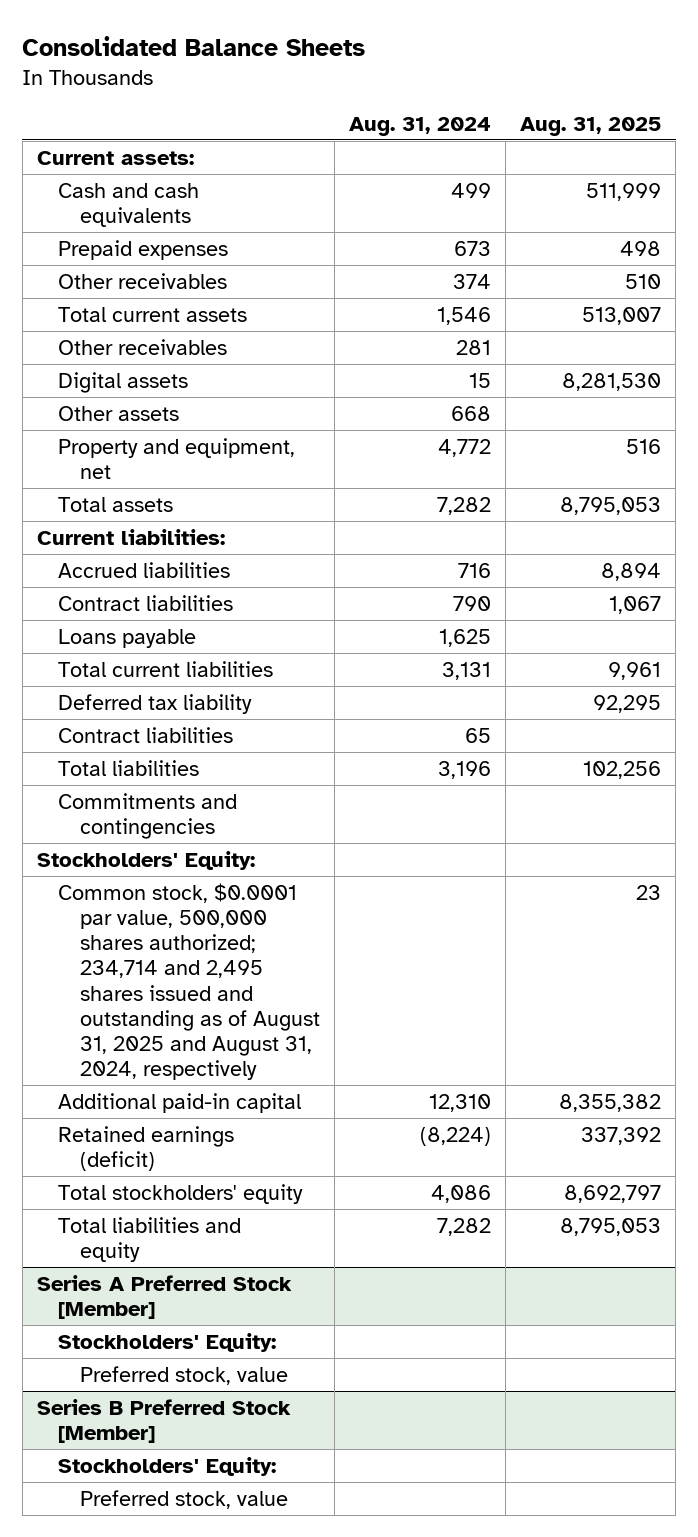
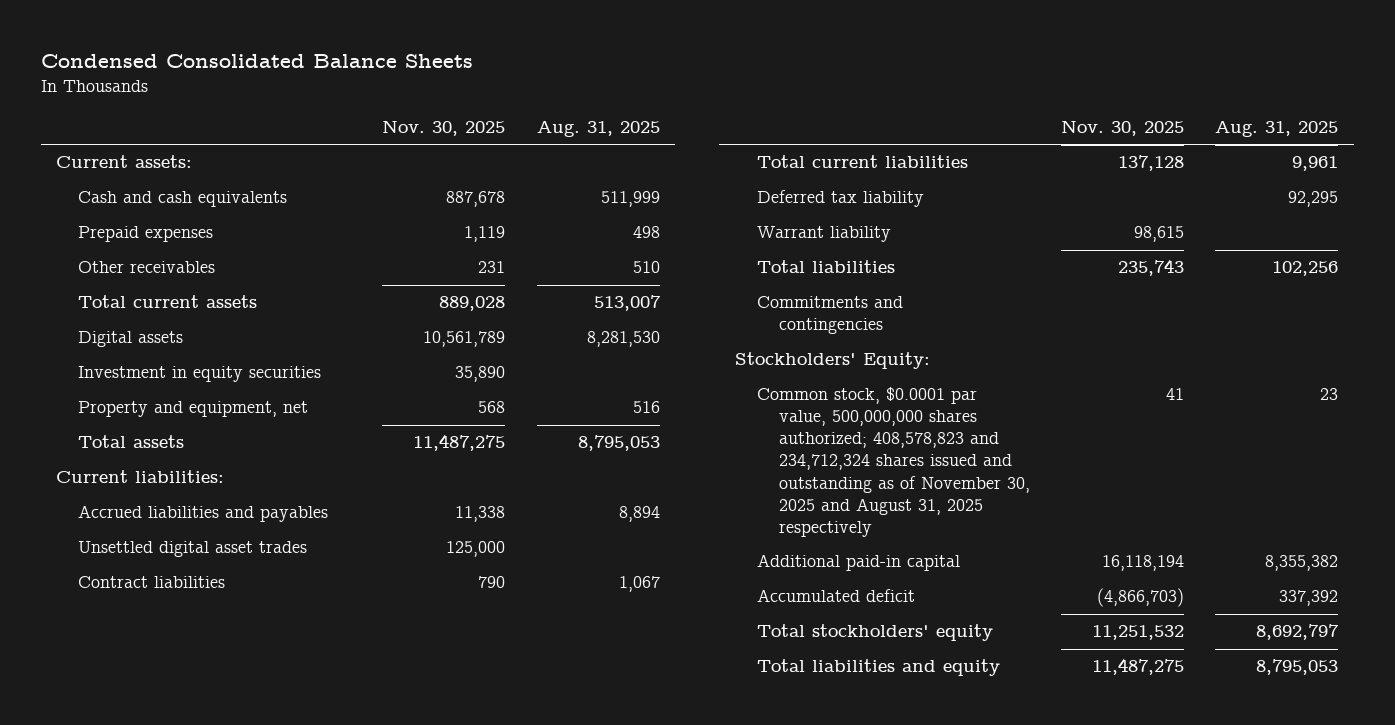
[22,36,366,57] Consolidated Balance Sheets -> [40,53,473,68] Condensed Consolidated Balance Sheets
[349,116,492,136] Aug. 31, 2024 -> none
none -> [382,119,506,136] Nov. 30, 2025
[58,338,228,355] Other receivables -> none
[58,405,180,421] Other assets -> none
none -> [78,366,322,383] Investment in equity securities
[58,561,231,578] Accrued liabilities -> [78,505,329,523] Accrued liabilities and payables
none -> [78,541,308,558] Unsettled digital asset trades
[58,628,197,648] Loans payable -> none
[58,726,234,743] Contract liabilities -> none
none -> [756,226,891,243] Warrant liability
[58,882,321,1081] Common stock, $0.0001 par value, 500,000 shares authorized; 234,714 and 2,495 shares issued and outstanding as of August 31, 2025 and August 31, 2024, respectively -> [756,387,1030,537] Common stock, $0.0001 par value, 500,000,000 shares authorized; 408,578,823 and 234,712,324 shares issued and outstanding as of November 30, 2025 and August 31, 2025 respectively
[58,1125,235,1171] Retained earnings (deficit) -> [756,589,915,603] Accumulated deficit
[36,1274,292,1319] Series A Preferred Stock [Member] -> none
[58,1332,277,1352] Stockholders' Equity: -> none
[80,1365,289,1385] Preferred stock, value -> none
[36,1398,291,1443] Series B Preferred Stock [Member] -> none
[58,1456,277,1476] Stockholders' Equity: -> none
[80,1489,289,1509] Preferred stock, value -> none

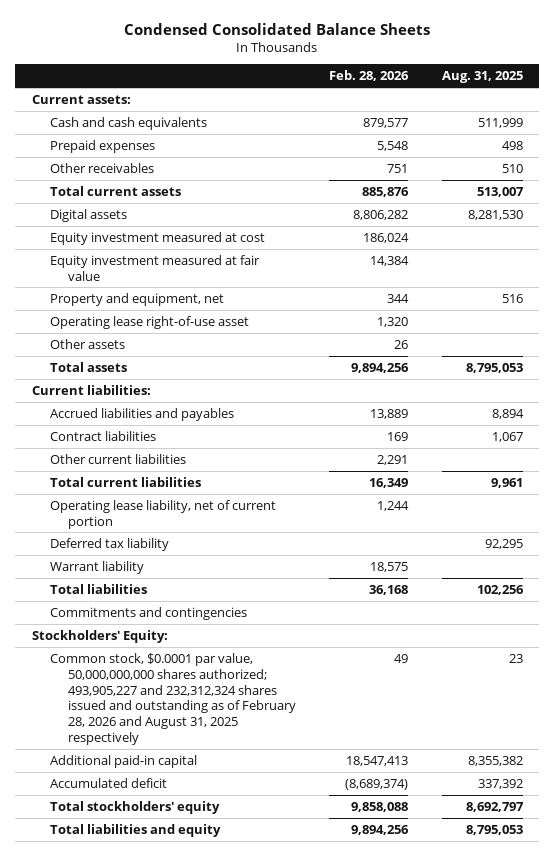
[382,119,506,136] Nov. 30, 2025 -> none
none -> [329,70,410,82] Feb. 28, 2026
[78,366,322,383] Investment in equity securities -> none
none -> [50,231,266,245] Equity investment measured at cost
none -> [50,254,261,281] Equity investment measured at fair value
none -> [50,315,250,329] Operating lease right-of-use asset
none -> [50,338,126,349] Other assets
[78,541,308,558] Unsettled digital asset trades -> none
none -> [50,453,187,464] Other current liabilities
none -> [50,499,277,529] Operating lease liability, net of current portion
[756,387,1030,537] Common stock, $0.0001 par value, 500,000,000 shares authorized; 408,578,823 and 234,712,324 shares issued and outstanding as of November 30, 2025 and August 31, 2025 respectively -> [50,652,297,746] Common stock, $0.0001 par value, 50,000,000,000 shares authorized; 493,905,227 and 232,312,324 shares issued and outstanding as of February 28, 2026 and August 31, 2025 respectively

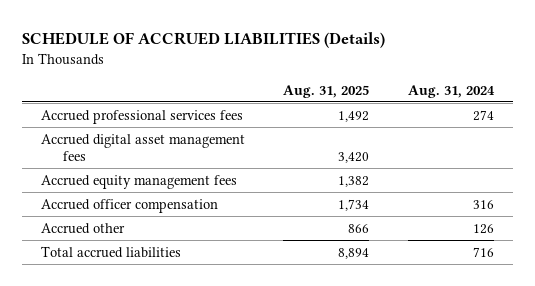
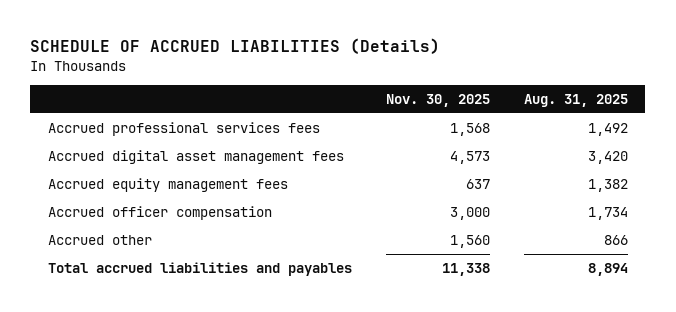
[407,84,495,98] Aug. 31, 2024 -> none
none -> [385,93,490,107] Nov. 30, 2025
[40,245,181,258] Total accrued liabilities -> [47,261,352,276] Total accrued liabilities and payables

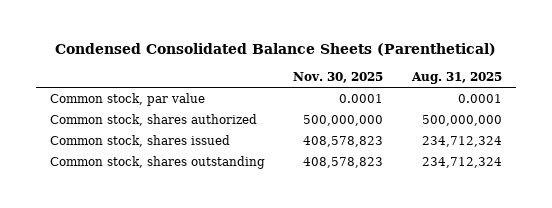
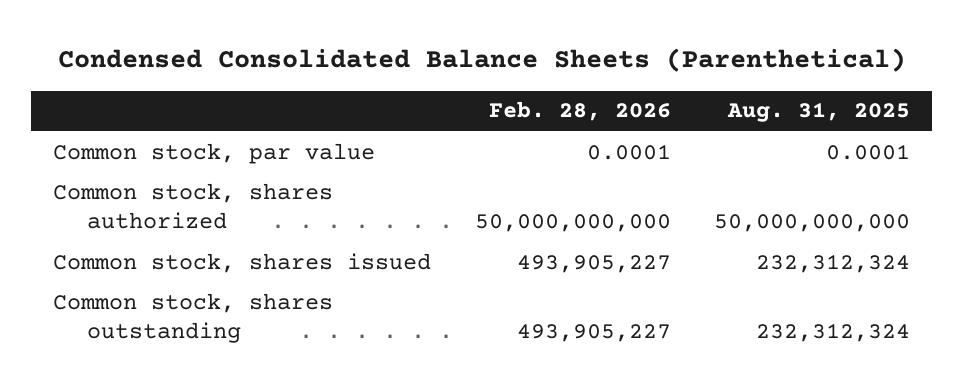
[293,71,384,83] Nov. 30, 2025 -> none
none -> [488,101,671,122] Feb. 28, 2026
[421,114,502,126] 500,000,000 -> [714,214,911,233] 50,000,000,000
[421,135,502,147] 234,712,324 -> [756,253,911,273] 232,312,324
[421,156,502,168] 234,712,324 -> [756,323,911,343] 232,312,324

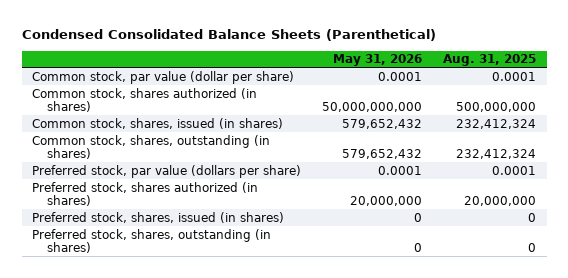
[488,101,671,122] Feb. 28, 2026 -> none
none -> [333,54,423,67] May 31, 2026
[52,142,375,164] Common stock, par value -> [32,70,295,84] Common stock, par value (dollar per share)
[52,182,333,230] Common stock, shares authorized -> [32,87,258,113] Common stock, shares authorized (in shares)
[714,214,911,233] 50,000,000,000 -> [456,102,537,113] 500,000,000
[52,252,431,273] Common stock, shares issued -> [32,117,284,129] Common stock, shares, issued (in shares)
[756,253,911,273] 232,312,324 -> [456,118,537,129] 232,412,324
[52,292,333,344] Common stock, shares outstanding -> [32,134,271,160] Common stock, shares, outstanding (in shares)
[756,323,911,343] 232,312,324 -> [456,149,537,160] 232,412,324
none -> [32,164,302,178] Preferred stock, par value (dollars per share)
none -> [32,181,259,207] Preferred stock, shares authorized (in shares)
none -> [32,211,285,223] Preferred stock, shares, issued (in shares)
none -> [32,228,272,254] Preferred stock, shares, outstanding (in shares)

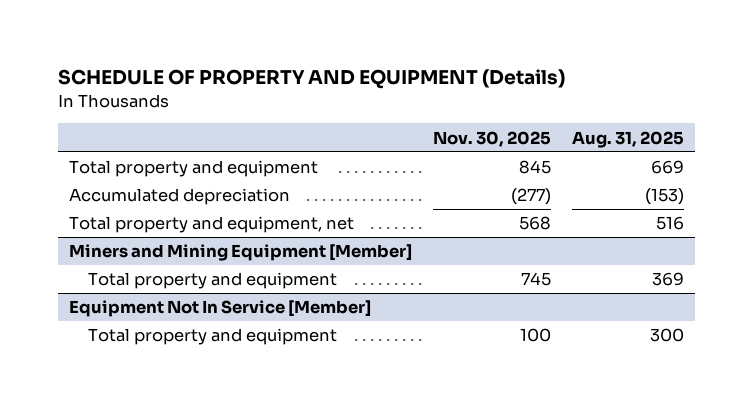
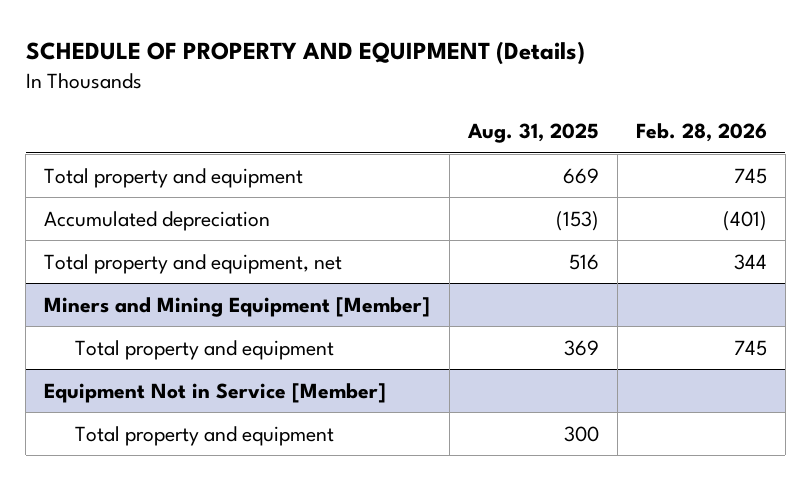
[432,130,551,147] Nov. 30, 2025 -> none
none -> [635,123,767,143] Feb. 28, 2026
[68,300,371,318] Equipment Not In Service [Member] -> [44,382,387,403] Equipment Not in Service [Member]

